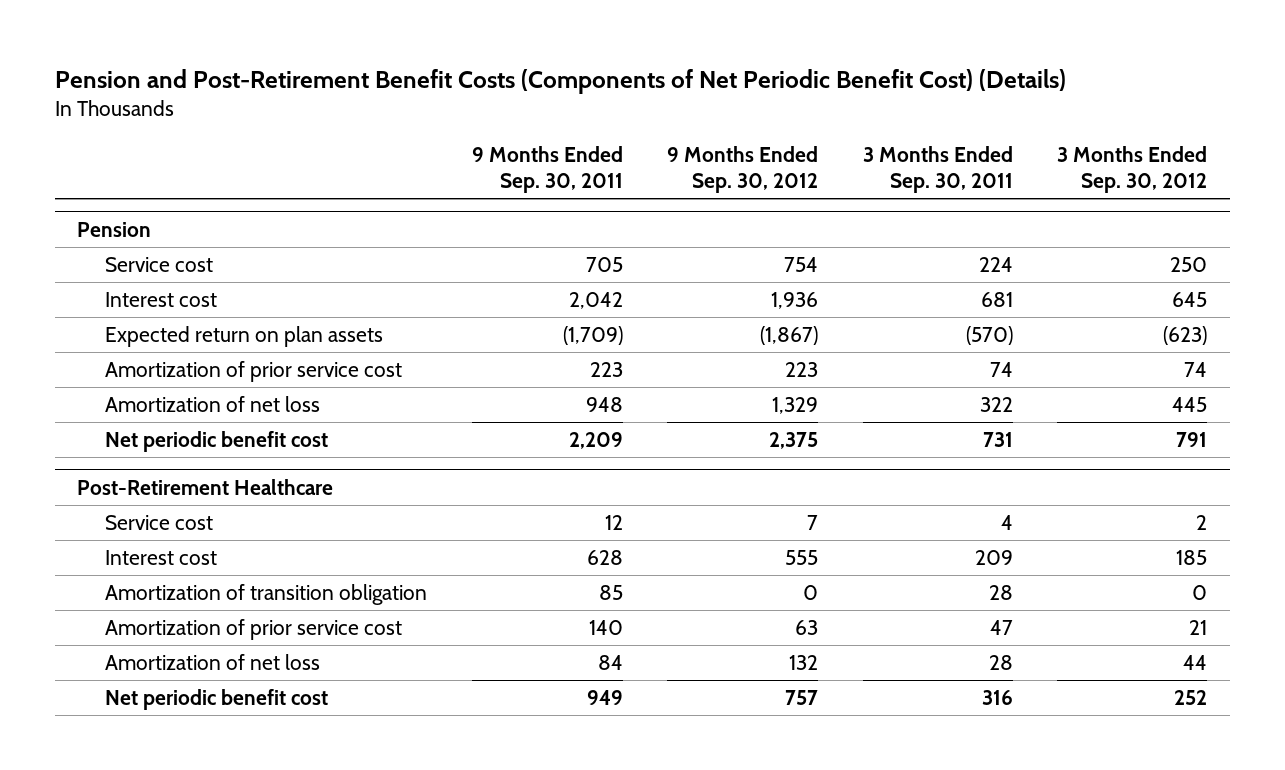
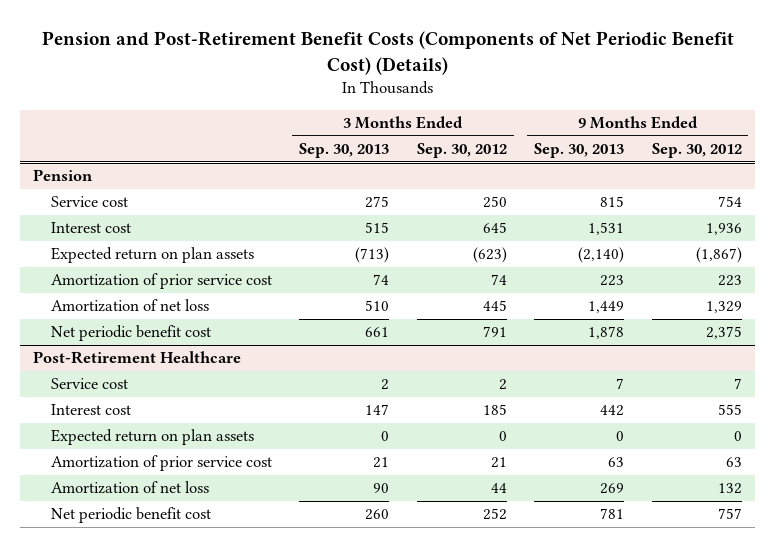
[471,146,623,194] 9 Months Ended Sep. 30, 2011 -> none
[862,146,1013,194] 3 Months Ended Sep. 30, 2011 -> none
none -> [299,143,390,159] Sep. 30, 2013
none -> [534,143,625,159] Sep. 30, 2013
[104,583,427,605] Amortization of transition obligation -> none
none -> [50,429,254,446] Expected return on plan assets

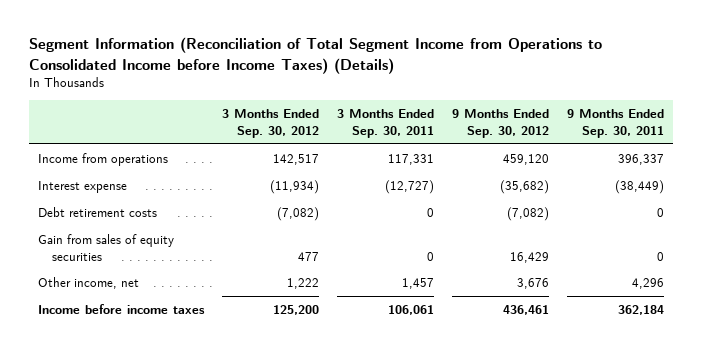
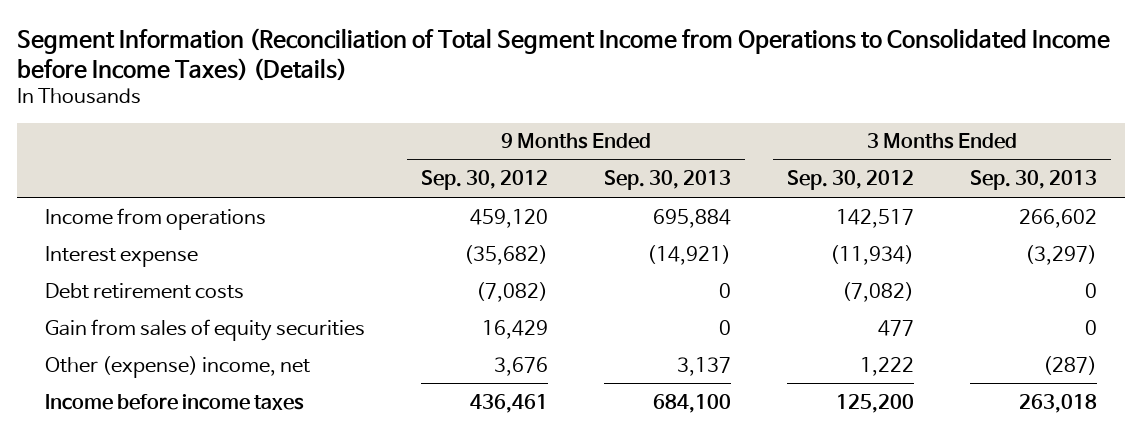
[336,109,434,139] 3 Months Ended Sep. 30, 2011 -> none
[566,109,664,139] 9 Months Ended Sep. 30, 2011 -> none
none -> [604,170,732,191] Sep. 30, 2013
none -> [970,170,1098,191] Sep. 30, 2013
[37,276,139,289] Other income, net -> [44,355,310,378] Other (expense) income, net

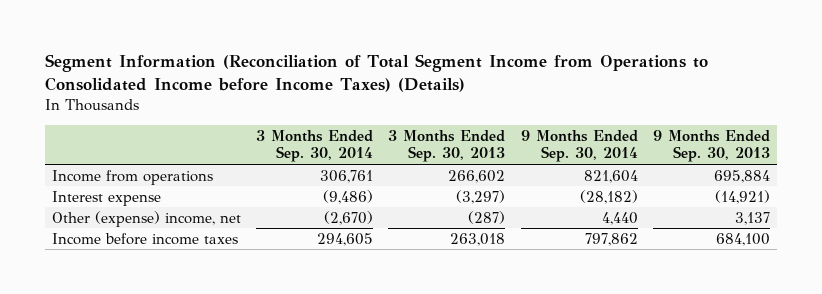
[421,170,549,191] Sep. 30, 2012 -> none
[787,170,915,191] Sep. 30, 2012 -> none
none -> [256,129,374,163] 3 Months Ended Sep. 30, 2014
none -> [520,129,638,163] 9 Months Ended Sep. 30, 2014
[44,282,244,299] Debt retirement costs -> none
[44,318,365,341] Gain from sales of equity securities -> none

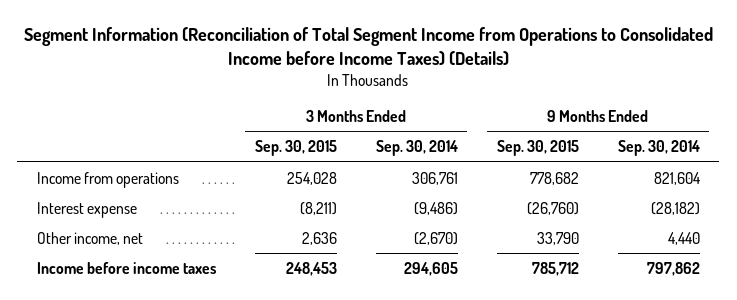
[388,129,506,163] 3 Months Ended Sep. 30, 2013 -> none
[652,129,770,163] 9 Months Ended Sep. 30, 2013 -> none
none -> [254,140,337,157] Sep. 30, 2015
none -> [496,140,579,157] Sep. 30, 2015
[52,210,242,227] Other (expense) income, net -> [36,231,143,245] Other income, net

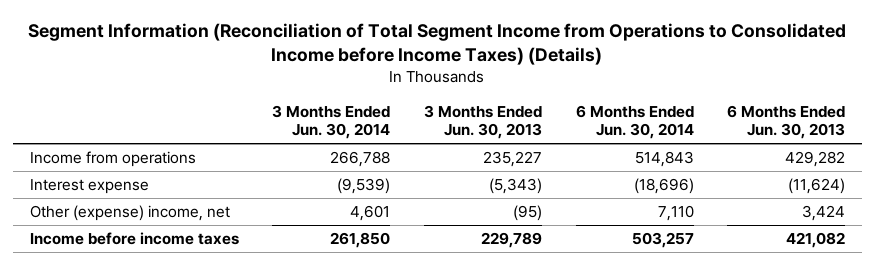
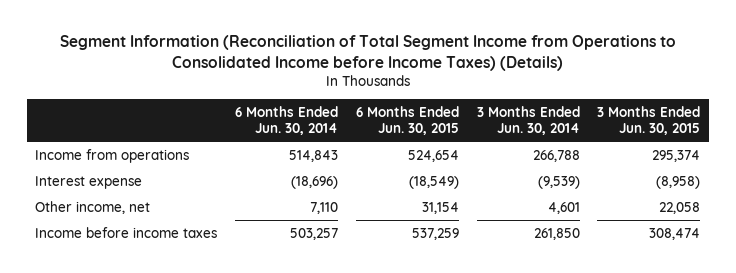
[423,104,542,139] 3 Months Ended Jun. 30, 2013 -> none
[727,104,846,139] 6 Months Ended Jun. 30, 2013 -> none
none -> [355,105,459,136] 6 Months Ended Jun. 30, 2015
none -> [597,105,701,136] 3 Months Ended Jun. 30, 2015
[29,205,230,222] Other (expense) income, net -> [35,200,151,214] Other income, net

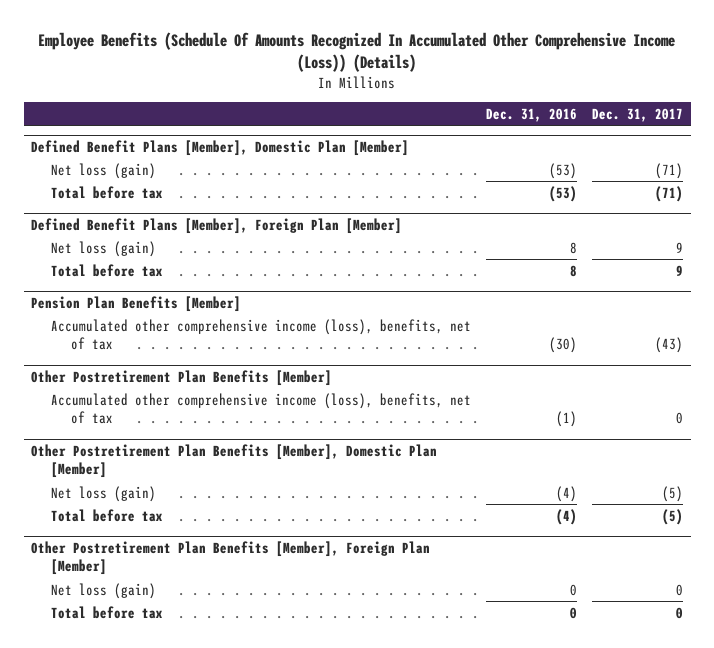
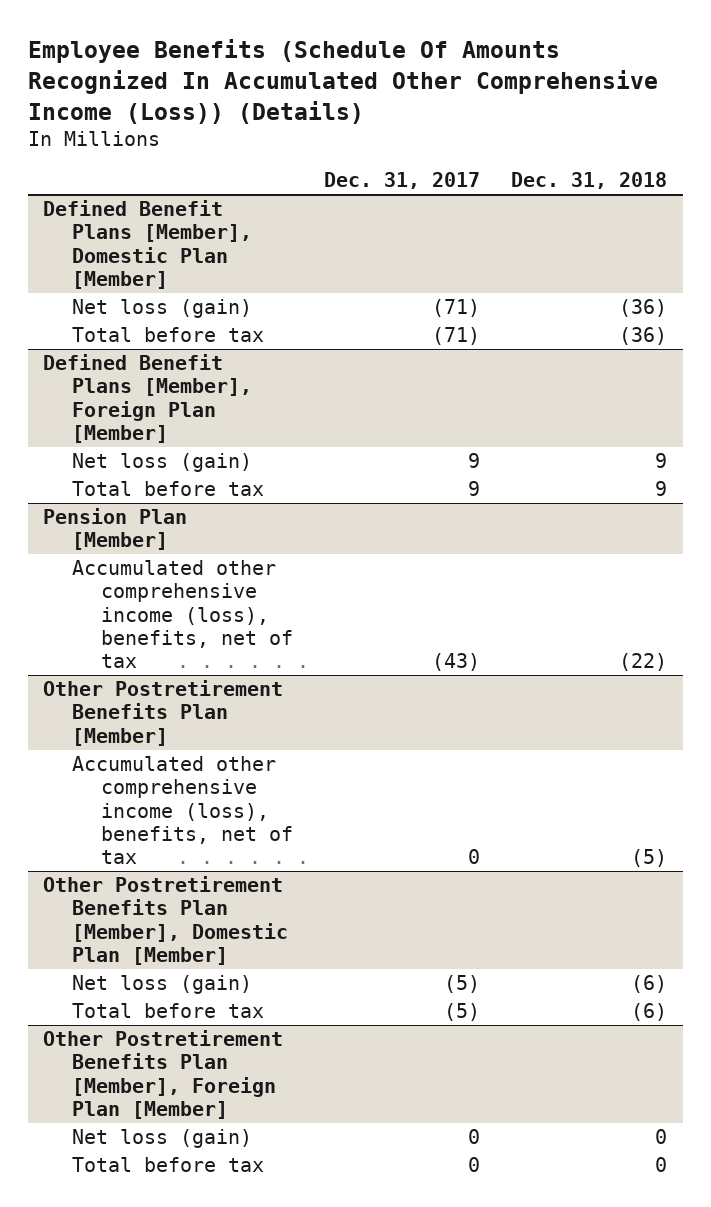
[486,107,578,122] Dec. 31, 2016 -> none
none -> [511,172,668,190] Dec. 31, 2018
[31,295,242,312] Pension Plan Benefits [Member] -> [43,508,188,551] Pension Plan [Member]
[31,369,333,386] Other Postretirement Plan Benefits [Member] -> [43,680,284,746] Other Postretirement Benefits Plan [Member]
[31,443,438,479] Other Postretirement Plan Benefits [Member], Domestic Plan [Member] -> [43,876,289,965] Other Postretirement Benefits Plan [Member], Domestic Plan [Member]
[31,540,431,576] Other Postretirement Plan Benefits [Member], Foreign Plan [Member] -> [43,1030,284,1119] Other Postretirement Benefits Plan [Member], Foreign Plan [Member]

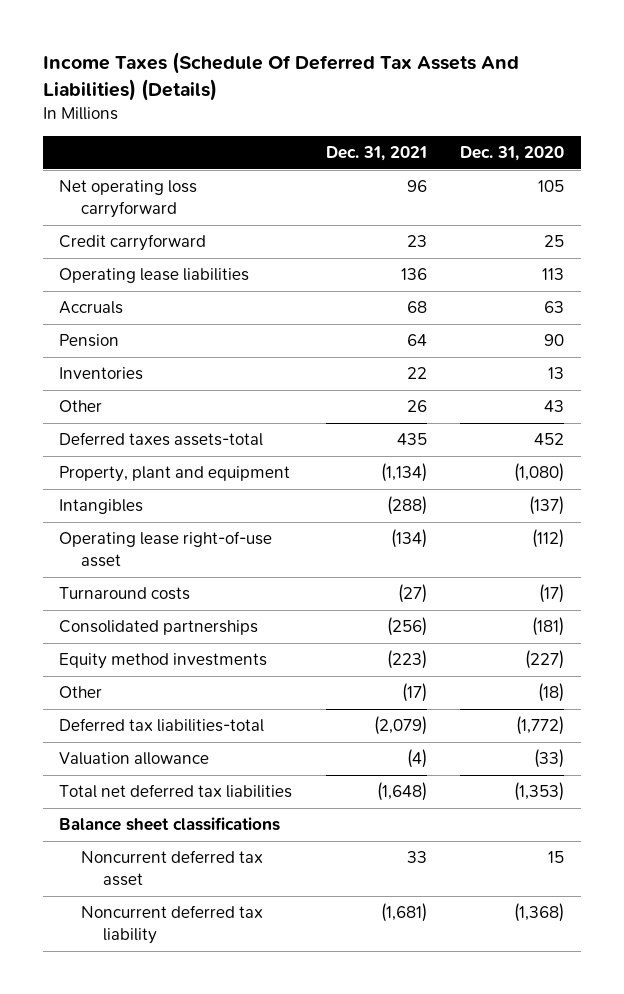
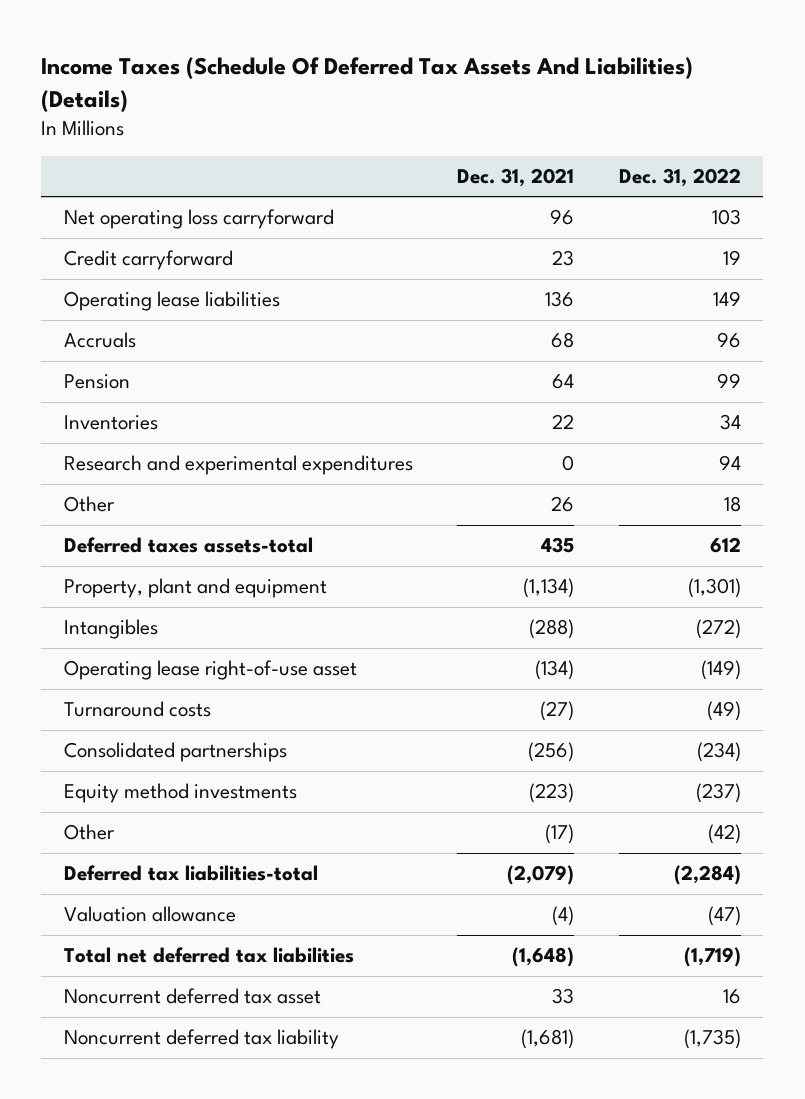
[460,146,565,162] Dec. 31, 2020 -> none
none -> [618,168,741,188] Dec. 31, 2022
none -> [63,455,413,476] Research and experimental expenditures
[59,817,281,832] Balance sheet classifications -> none

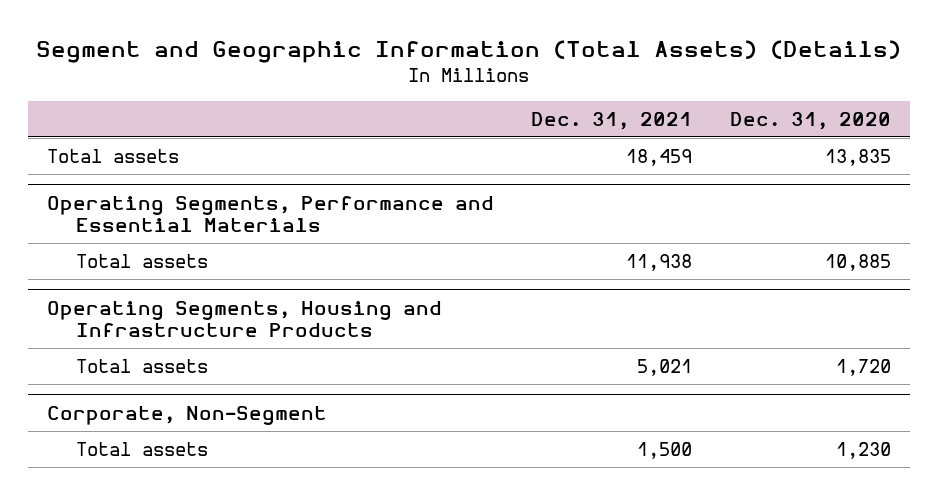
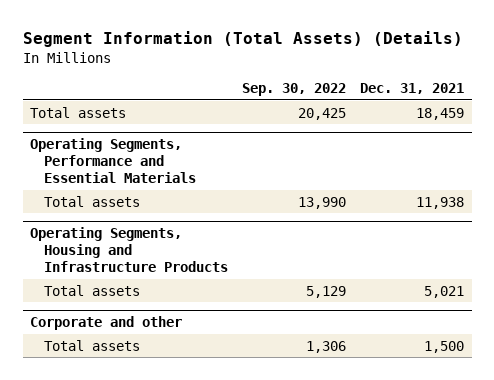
[35,39,901,63] Segment and Geographic Information (Total Assets) (Details) -> [22,31,463,48] Segment Information (Total Assets) (Details)
[729,111,891,130] Dec. 31, 2020 -> none
none -> [242,83,347,97] Sep. 30, 2022
[46,405,327,425] Corporate, Non-Segment -> [29,316,182,331] Corporate and other

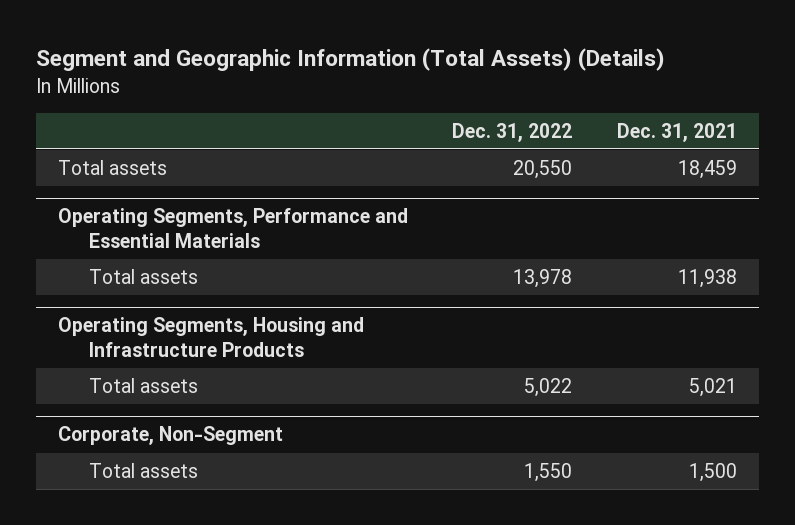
[22,31,463,48] Segment Information (Total Assets) (Details) -> [35,48,665,72] Segment and Geographic Information (Total Assets) (Details)
[242,83,347,97] Sep. 30, 2022 -> none
none -> [452,122,573,142] Dec. 31, 2022
[29,316,182,331] Corporate and other -> [57,426,283,446] Corporate, Non-Segment

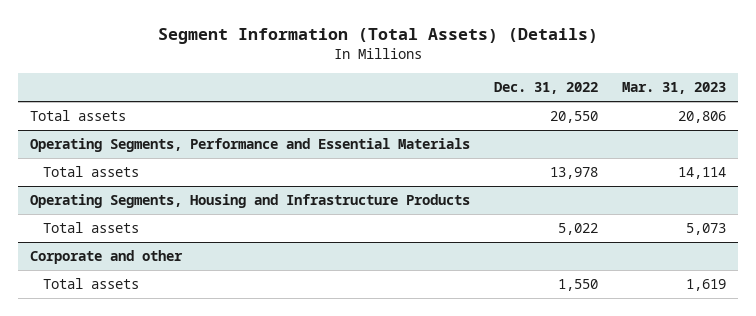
[35,48,665,72] Segment and Geographic Information (Total Assets) (Details) -> [158,28,599,45] Segment Information (Total Assets) (Details)
[616,122,737,142] Dec. 31, 2021 -> none
none -> [622,82,727,95] Mar. 31, 2023
[57,426,283,446] Corporate, Non-Segment -> [30,250,184,265] Corporate and other

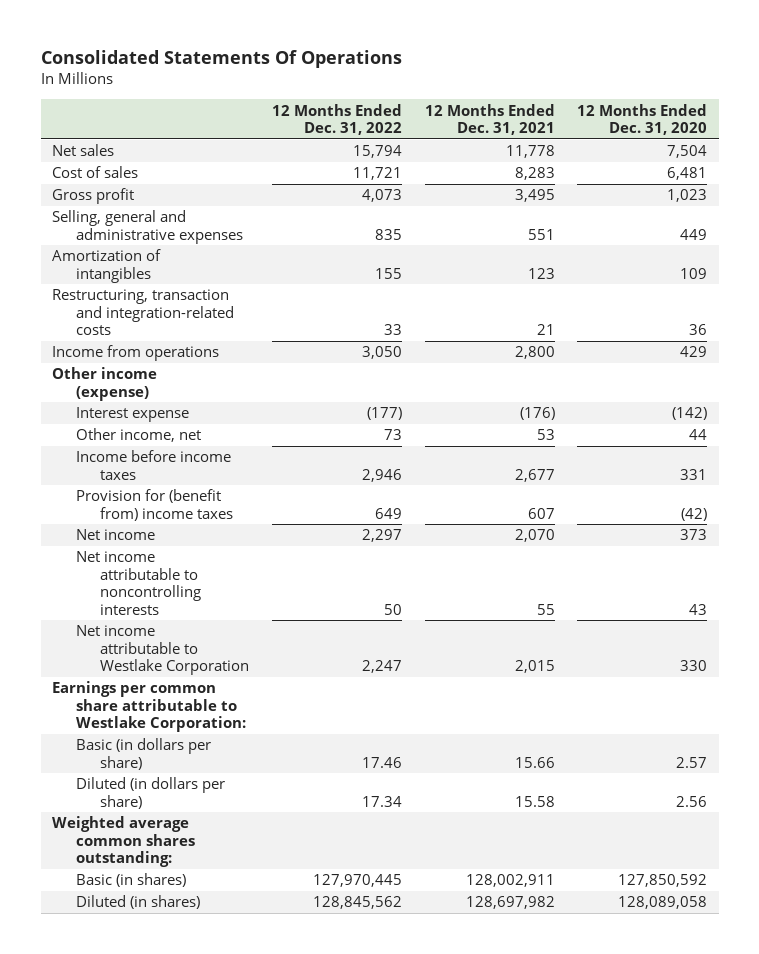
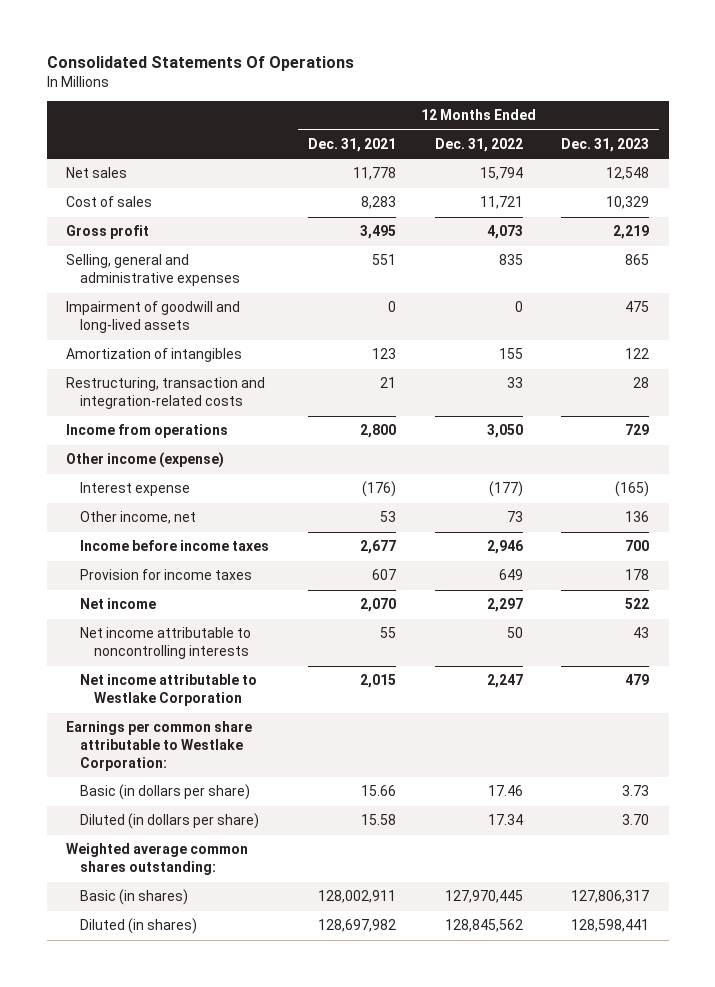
[577,103,708,136] 12 Months Ended Dec. 31, 2020 -> none
none -> [561,137,650,152] Dec. 31, 2023
none -> [66,301,241,334] Impairment of goodwill and long-lived assets
[76,489,234,521] Provision for (benefit from) income taxes -> [80,569,253,581] Provision for income taxes

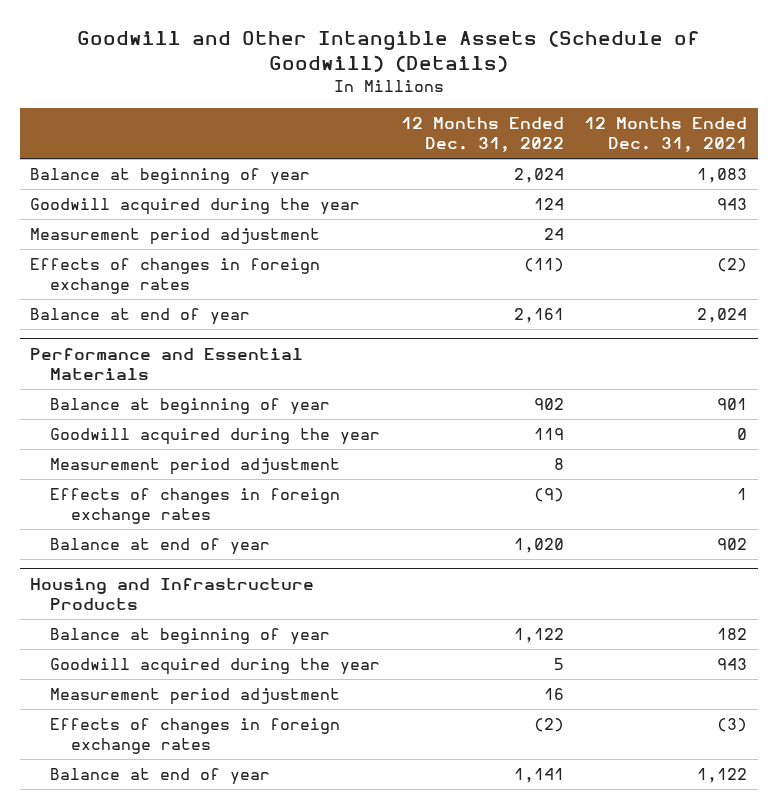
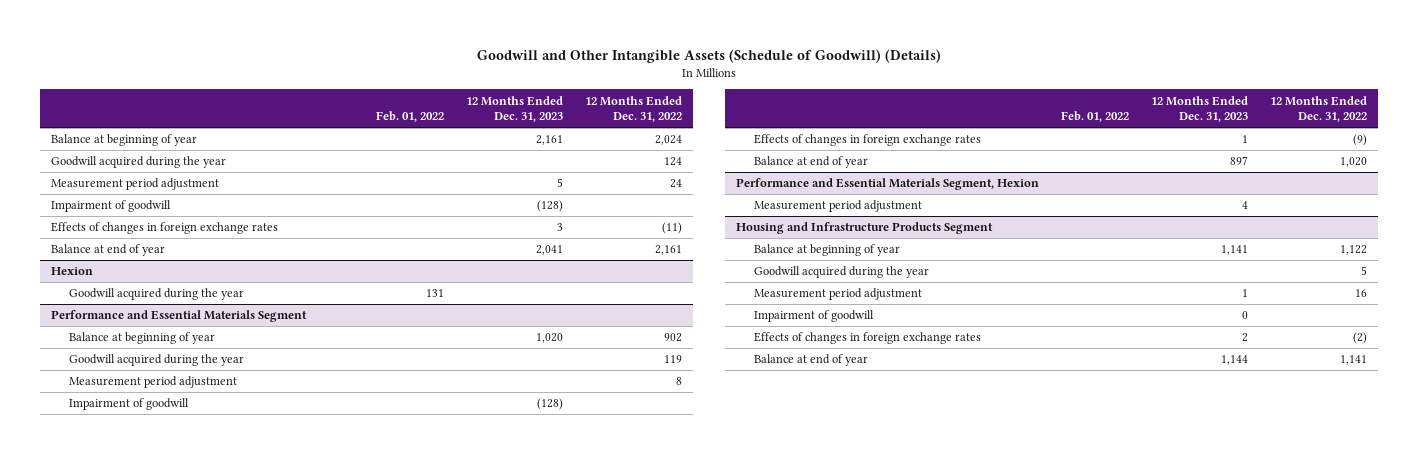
[584,117,748,153] 12 Months Ended Dec. 31, 2021 -> none
none -> [376,111,445,123] Feb. 01, 2022
none -> [466,95,564,123] 12 Months Ended Dec. 31, 2023
none -> [51,200,172,213] Impairment of goodwill
none -> [51,267,94,276] Hexion
none -> [68,288,244,301] Goodwill acquired during the year
[30,348,304,380] Performance and Essential Materials -> [51,310,308,323] Performance and Essential Materials Segment
none -> [68,398,189,411] Impairment of goodwill
none -> [736,178,1040,191] Performance and Essential Materials Segment, Hexion
none -> [753,200,922,213] Measurement period adjustment
[30,578,315,610] Housing and Infrastructure Products -> [736,222,994,235] Housing and Infrastructure Products Segment
none -> [753,310,874,323] Impairment of goodwill

